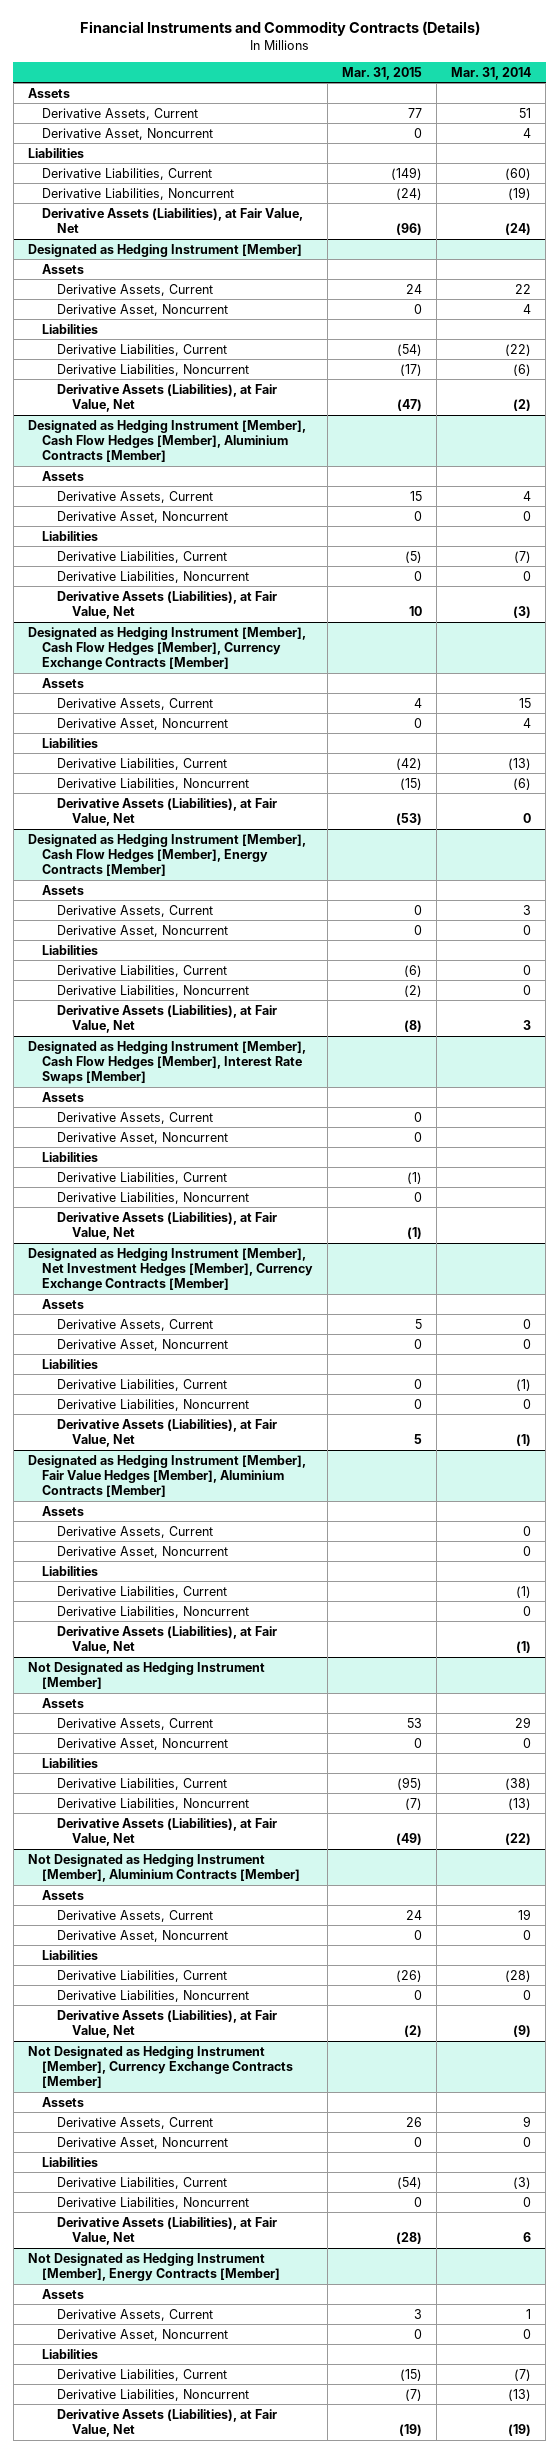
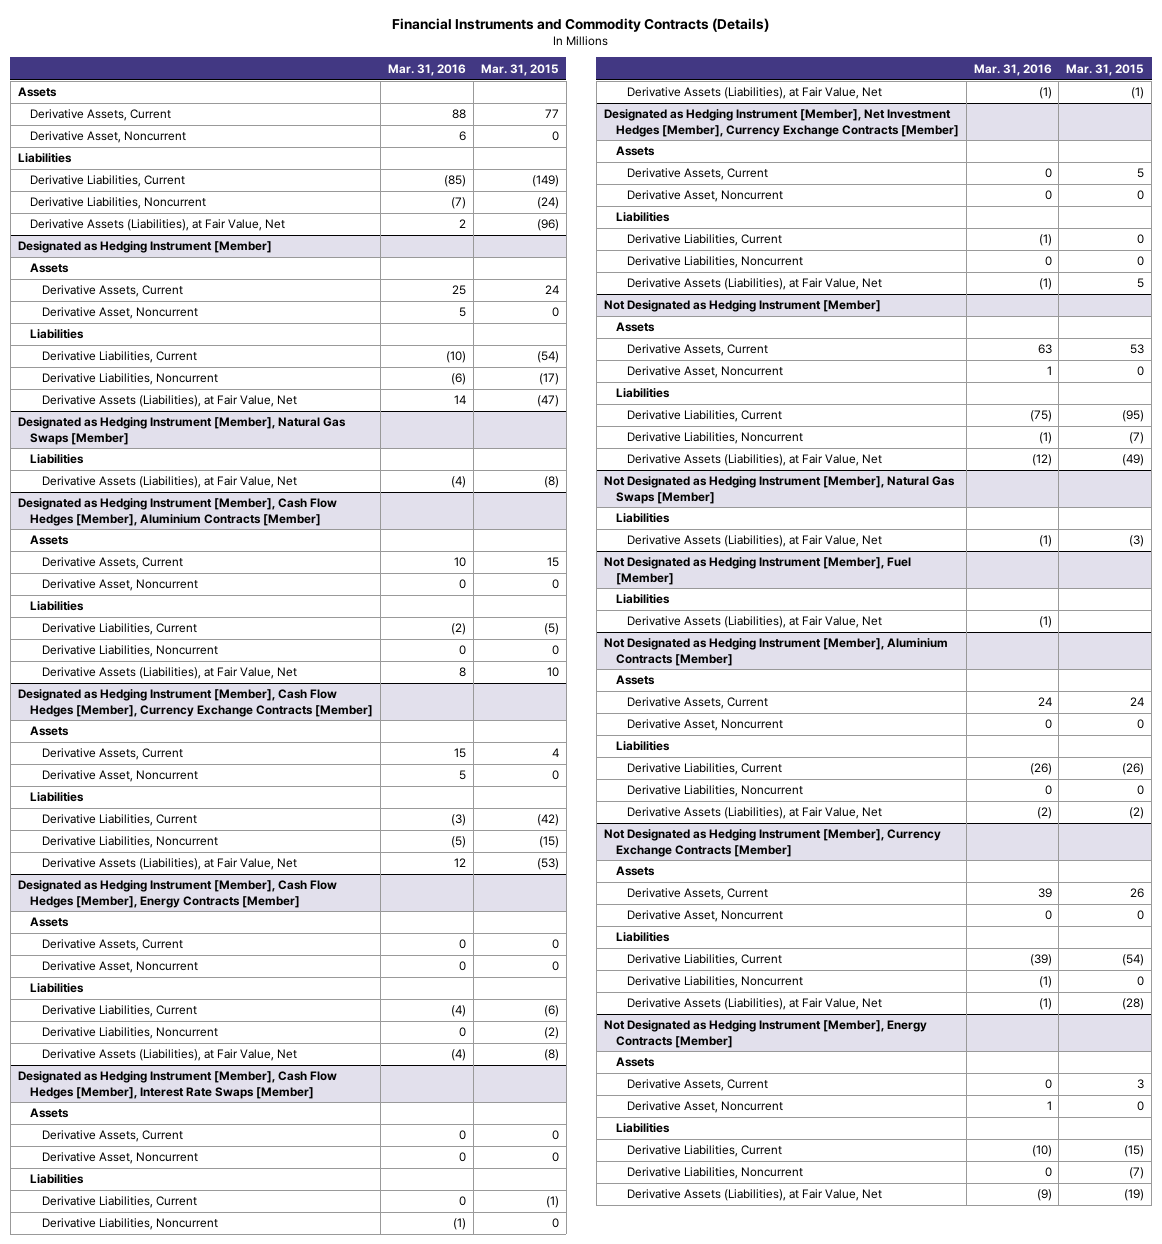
[451,66,532,80] Mar. 31, 2014 -> none
none -> [387,63,466,76] Mar. 31, 2016
none -> [17,417,346,445] Designated as Hedging Instrument [Member], Natural Gas Swaps [Member]
none -> [29,454,84,465] Liabilities
none -> [41,476,297,489] Derivative Assets (Liabilities), at Fair Value, Net
[27,1454,306,1498] Designated as Hedging Instrument [Member], Fair Value Hedges [Member], Aluminium Contracts [Member] -> none
[42,1505,85,1516] Assets -> none
[57,1525,214,1538] Derivative Assets, Current -> none
[57,1545,229,1558] Derivative Asset, Noncurrent -> none
[42,1565,99,1576] Liabilities -> none
[57,1585,228,1598] Derivative Liabilities, Current -> none
[57,1605,250,1618] Derivative Liabilities, Noncurrent -> none
[57,1625,278,1655] Derivative Assets (Liabilities), at Fair Value, Net -> none
none -> [603,476,955,504] Not Designated as Hedging Instrument [Member], Natural Gas Swaps [Member]
none -> [615,513,670,524] Liabilities
none -> [627,535,883,548] Derivative Assets (Liabilities), at Fair Value, Net
none -> [603,557,911,585] Not Designated as Hedging Instrument [Member], Fuel [Member]
none -> [615,594,670,605] Liabilities
none -> [627,616,883,629] Derivative Assets (Liabilities), at Fair Value, Net

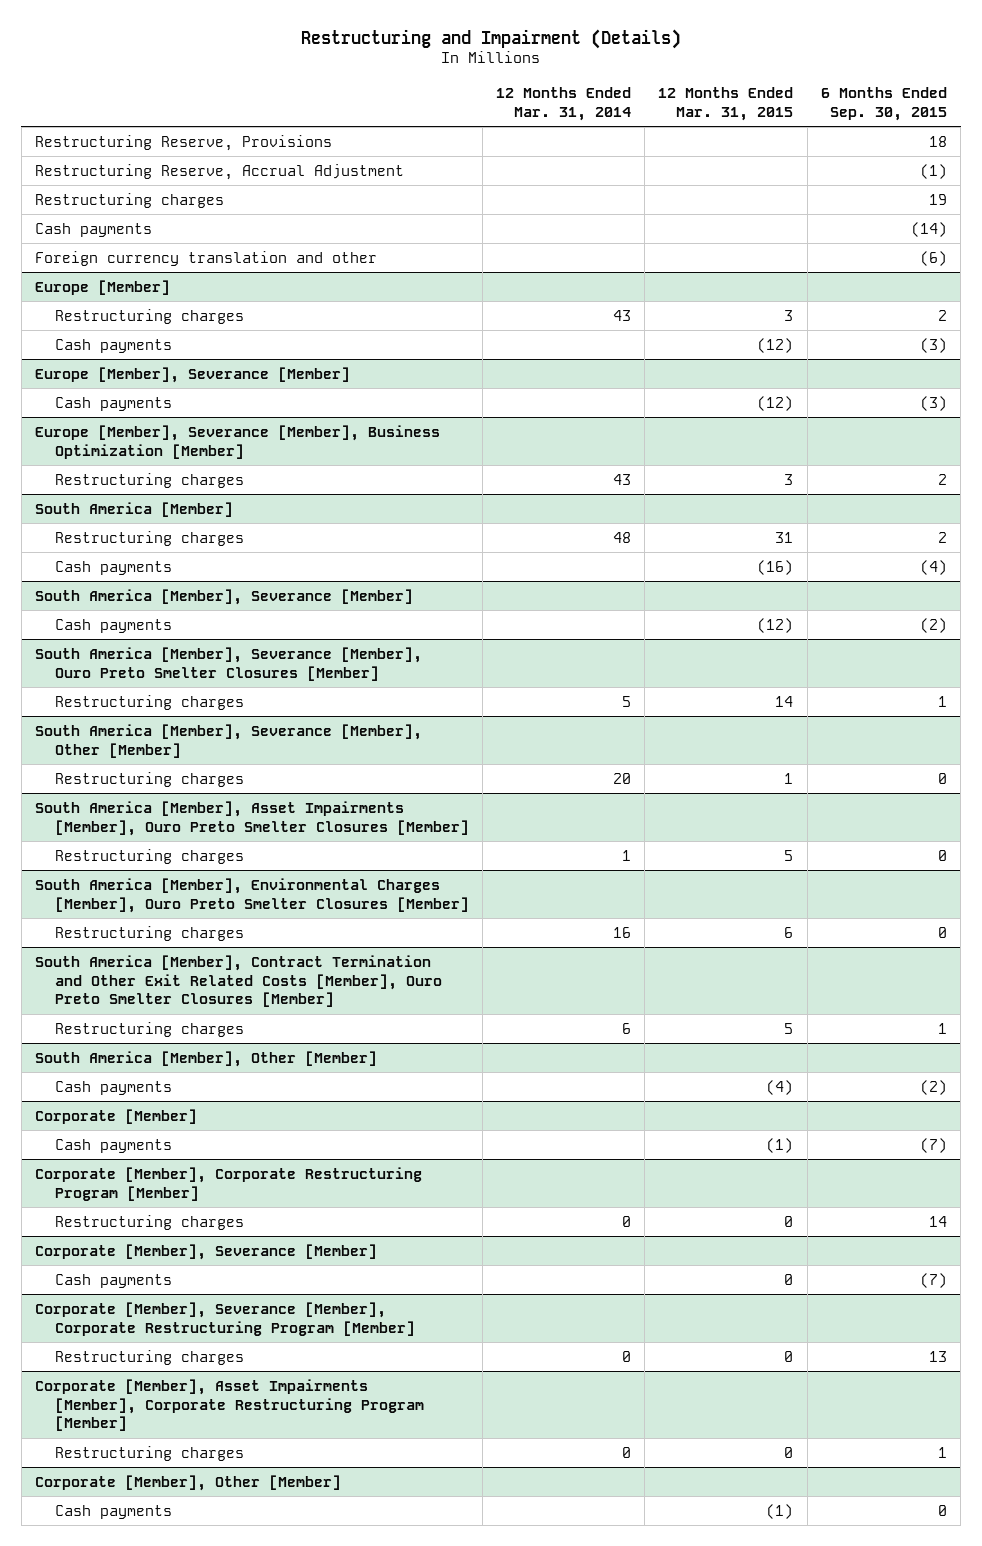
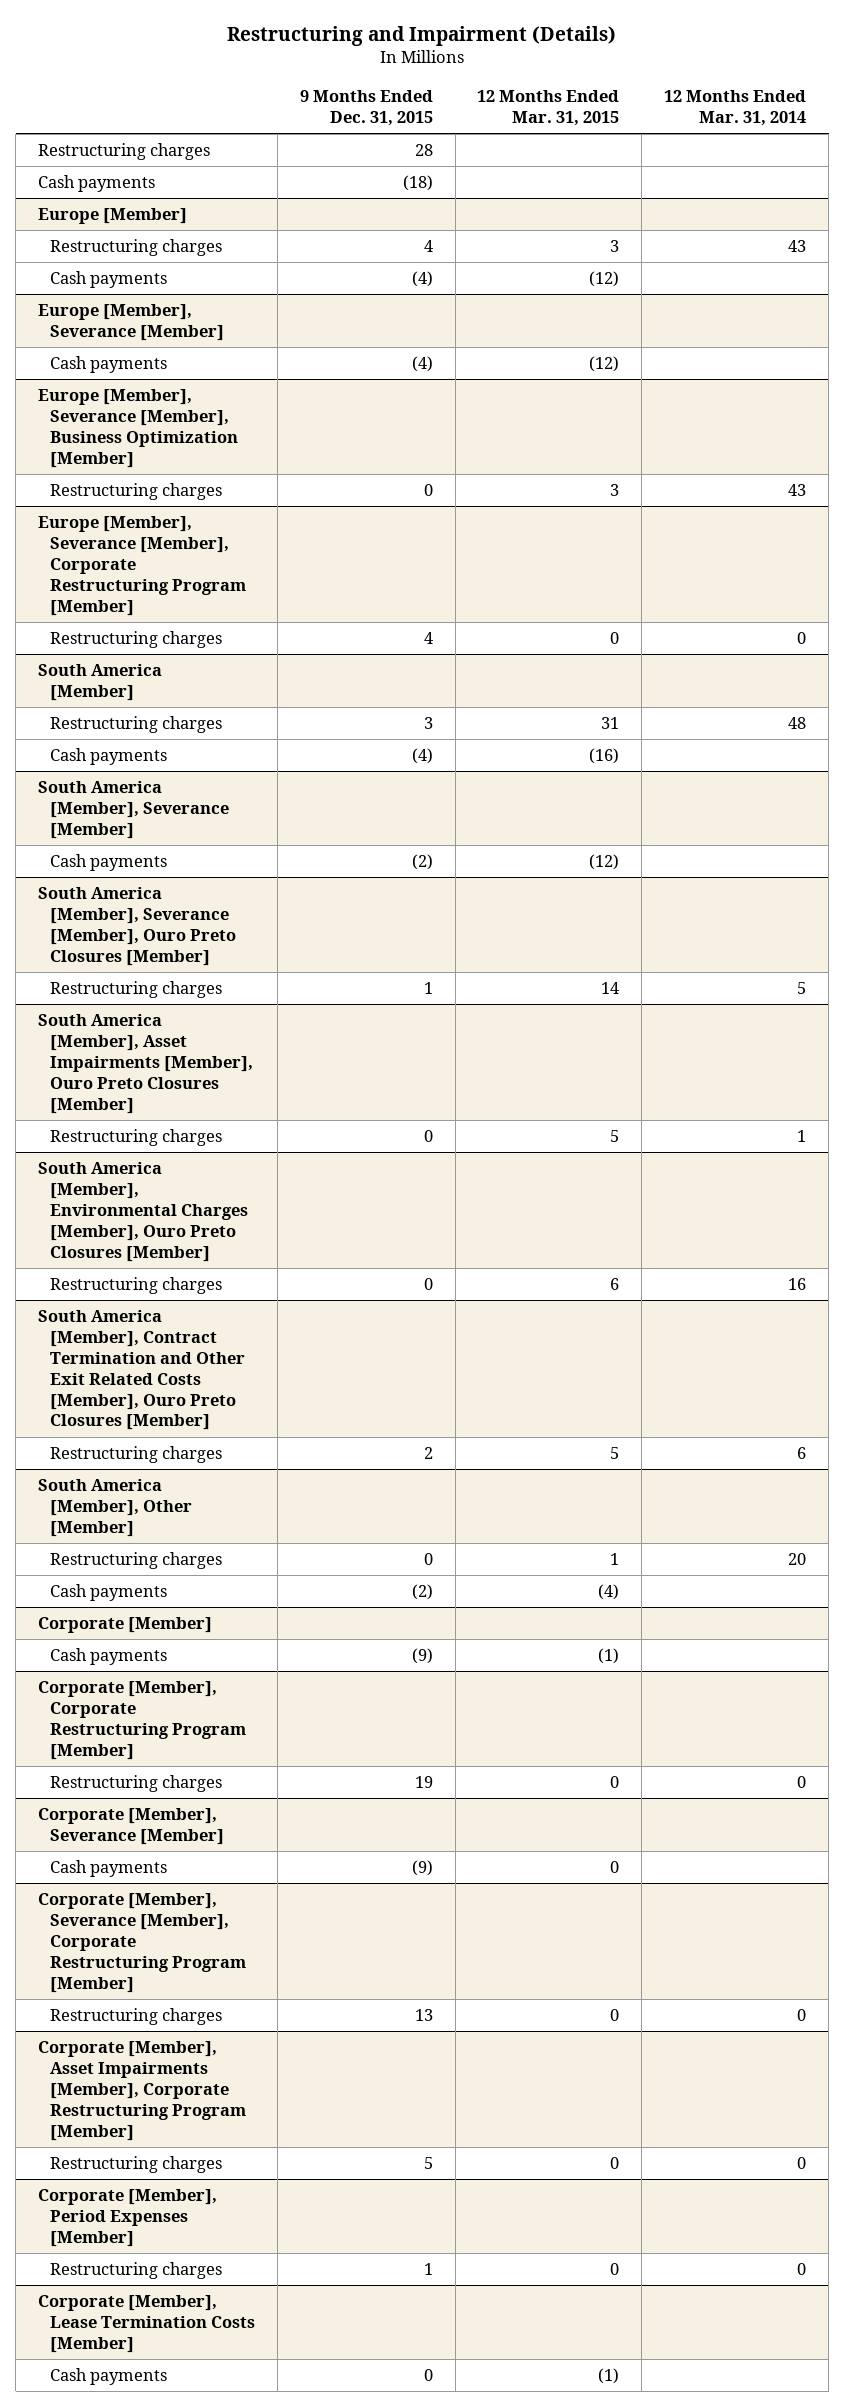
[820,86,947,121] 6 Months Ended Sep. 30, 2015 -> none
none -> [299,90,433,126] 9 Months Ended Dec. 31, 2015
[34,134,332,151] Restructuring Reserve, Provisions -> none
[34,163,404,180] Restructuring Reserve, Accrual Adjustment -> none
[34,250,377,266] Foreign currency translation and other -> none
none -> [37,516,246,616] Europe [Member], Severance [Member], Corporate Restructuring Program [Member]
none -> [49,631,222,649] Restructuring charges
[34,646,422,681] South America [Member], Severance [Member], Ouro Preto Smelter Closures [Member] -> [37,887,236,966] South America [Member], Severance [Member], Ouro Preto Closures [Member]
[34,723,422,758] South America [Member], Severance [Member], Other [Member] -> none
[54,771,244,787] Restructuring charges -> none
[34,800,469,836] South America [Member], Asset Impairments [Member], Ouro Preto Smelter Closures [Member] -> [37,1014,253,1114] South America [Member], Asset Impairments [Member], Ouro Preto Closures [Member]
[34,877,469,913] South America [Member], Environmental Charges [Member], Ouro Preto Smelter Closures [Member] -> [37,1162,248,1262] South America [Member], Environmental Charges [Member], Ouro Preto Closures [Member]
[34,954,442,1008] South America [Member], Contract Termination and Other Exit Related Costs [Member], Ouro Preto Smelter Closures [Member] -> [37,1310,245,1431] South America [Member], Contract Termination and Other Exit Related Costs [Member], Ouro Preto Closures [Member]
none -> [49,1552,222,1570] Restructuring charges
[34,1474,341,1491] Corporate [Member], Other [Member] -> none
none -> [37,2189,217,2247] Corporate [Member], Period Expenses [Member]
none -> [49,2262,222,2280] Restructuring charges
none -> [37,2295,255,2353] Corporate [Member], Lease Termination Costs [Member]

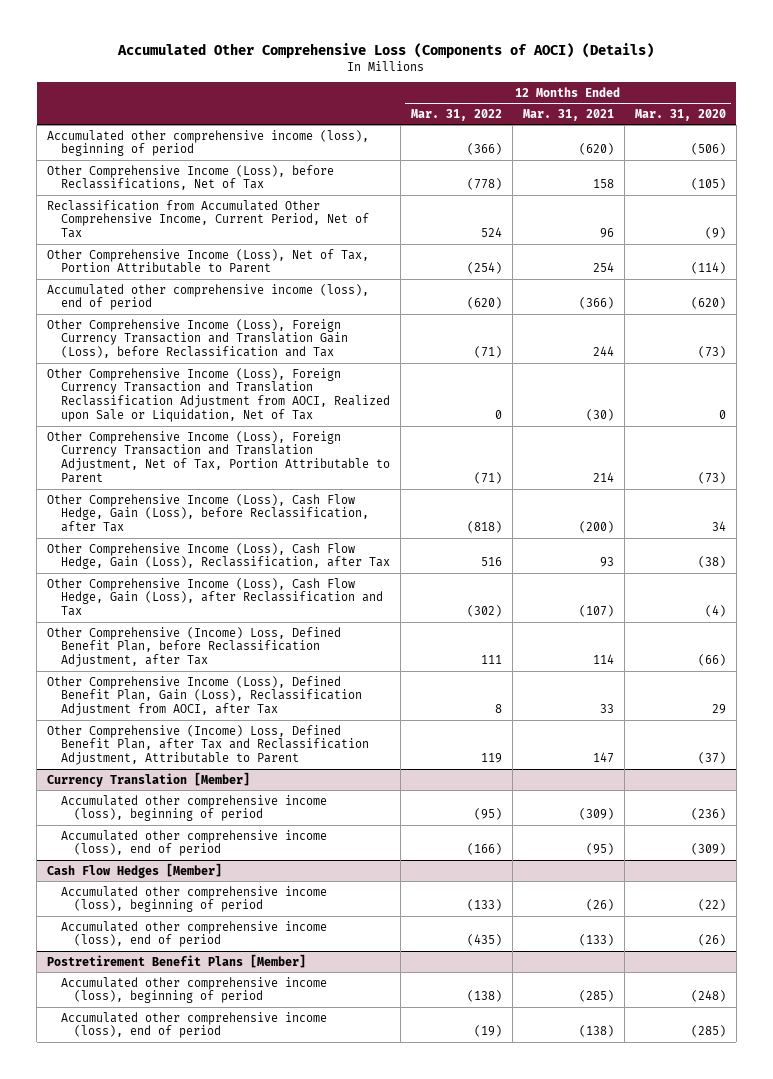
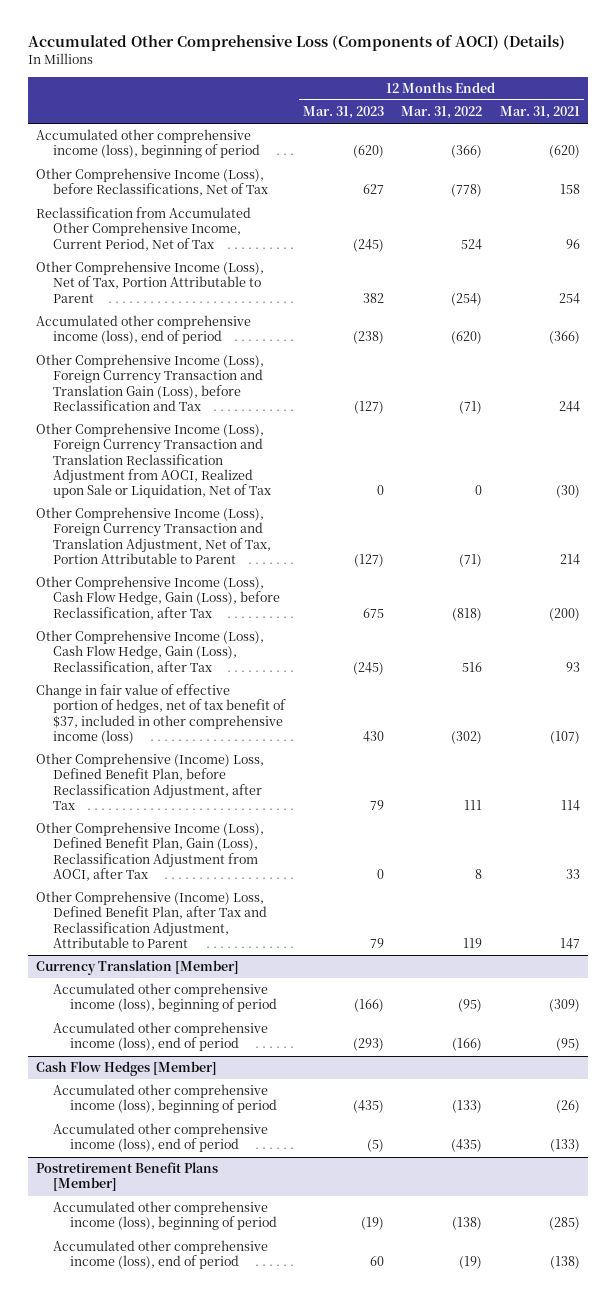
[634,108,726,121] Mar. 31, 2020 -> none
none -> [302,106,384,120] Mar. 31, 2023
[47,577,383,617] Other Comprehensive Income (Loss), Cash Flow Hedge, Gain (Loss), after Reclassification and Tax -> [36,684,287,744] Change in fair value of effective portion of hedges, net of tax benefit of $37, included in other comprehensive income (loss)

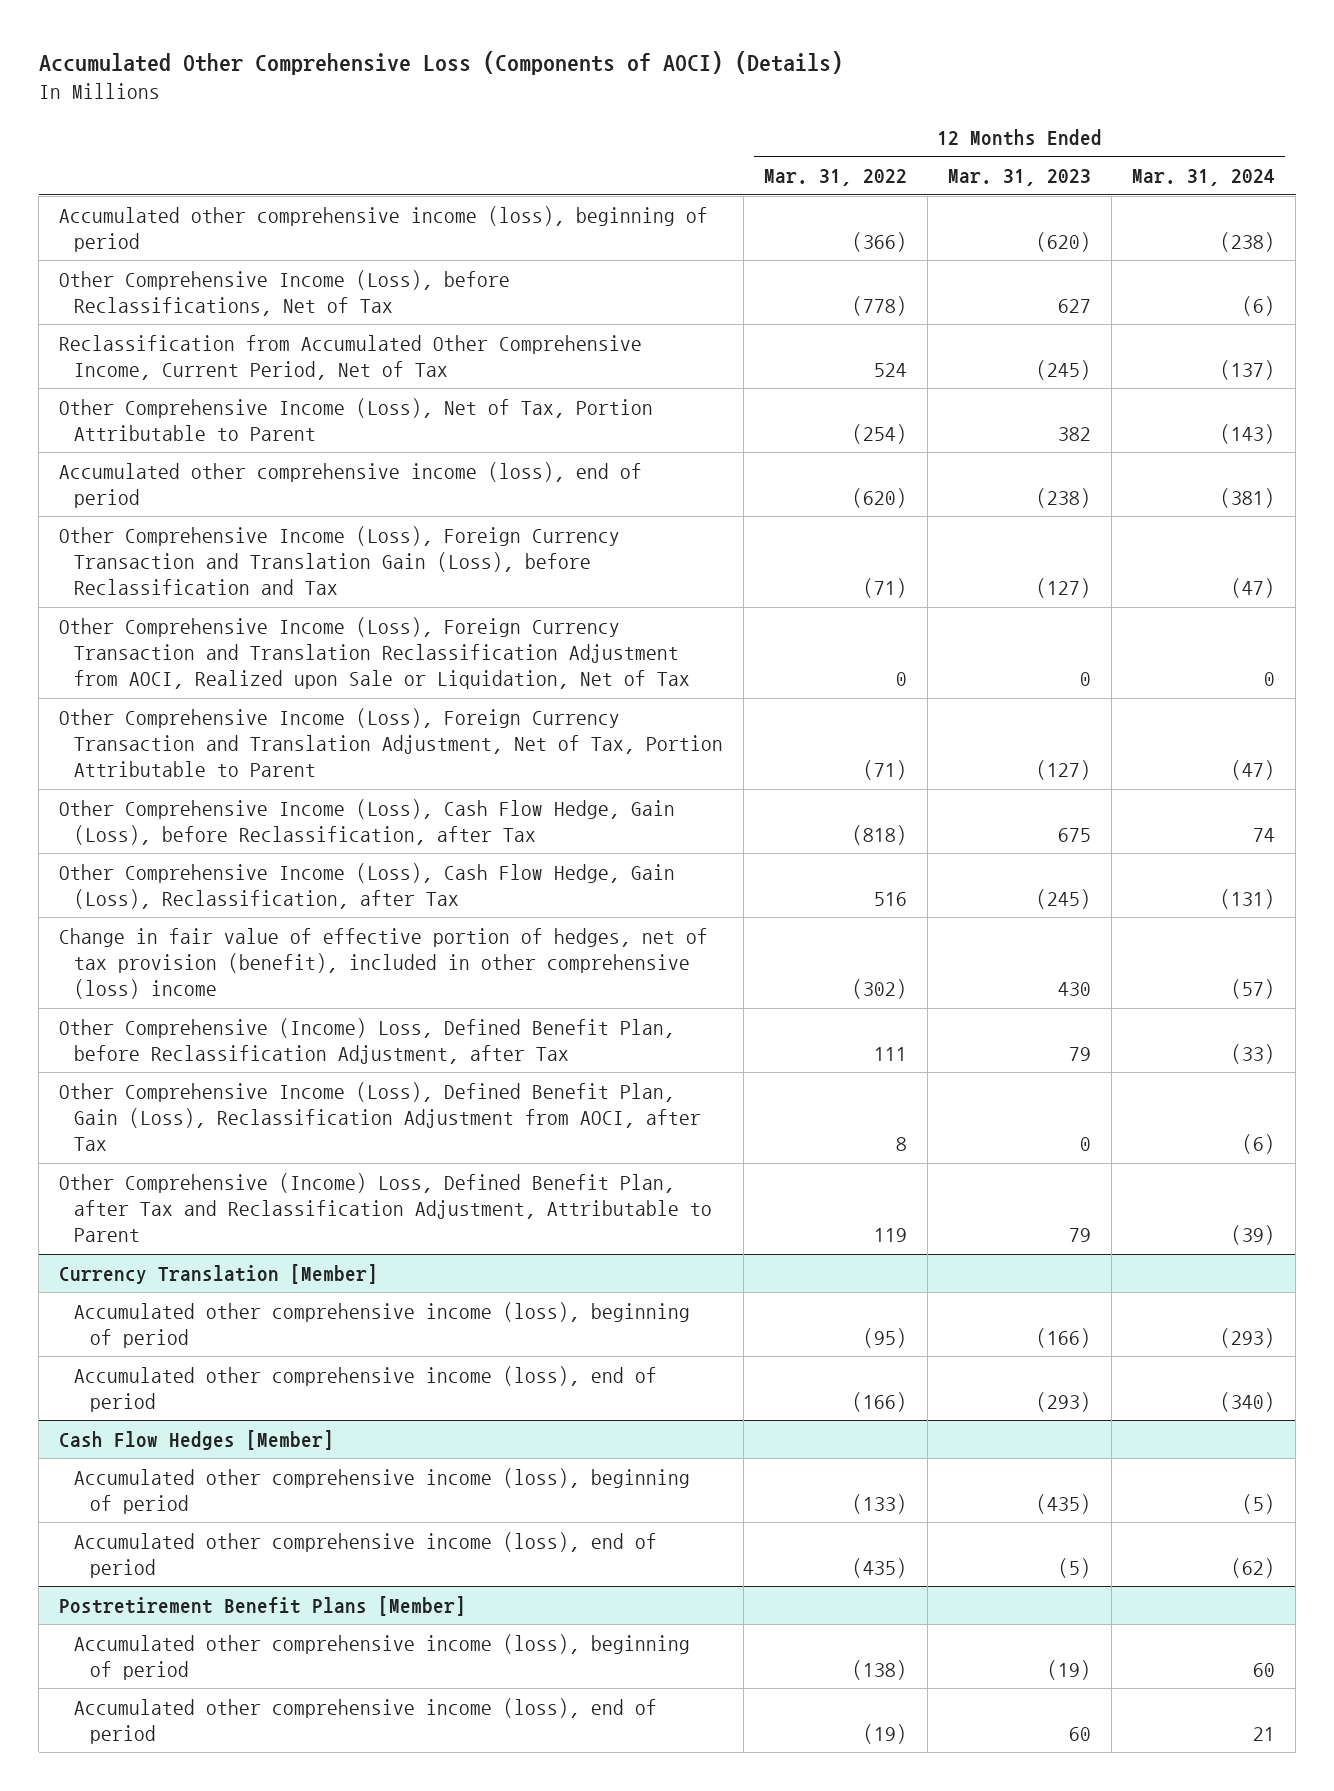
[499,106,580,120] Mar. 31, 2021 -> none
none -> [1132,169,1276,187] Mar. 31, 2024
[36,684,287,744] Change in fair value of effective portion of hedges, net of tax benefit of $37, included in other comprehensive income (loss) -> [59,927,709,1000] Change in fair value of effective portion of hedges, net of tax provision (benefit), included in other comprehensive (loss) income

